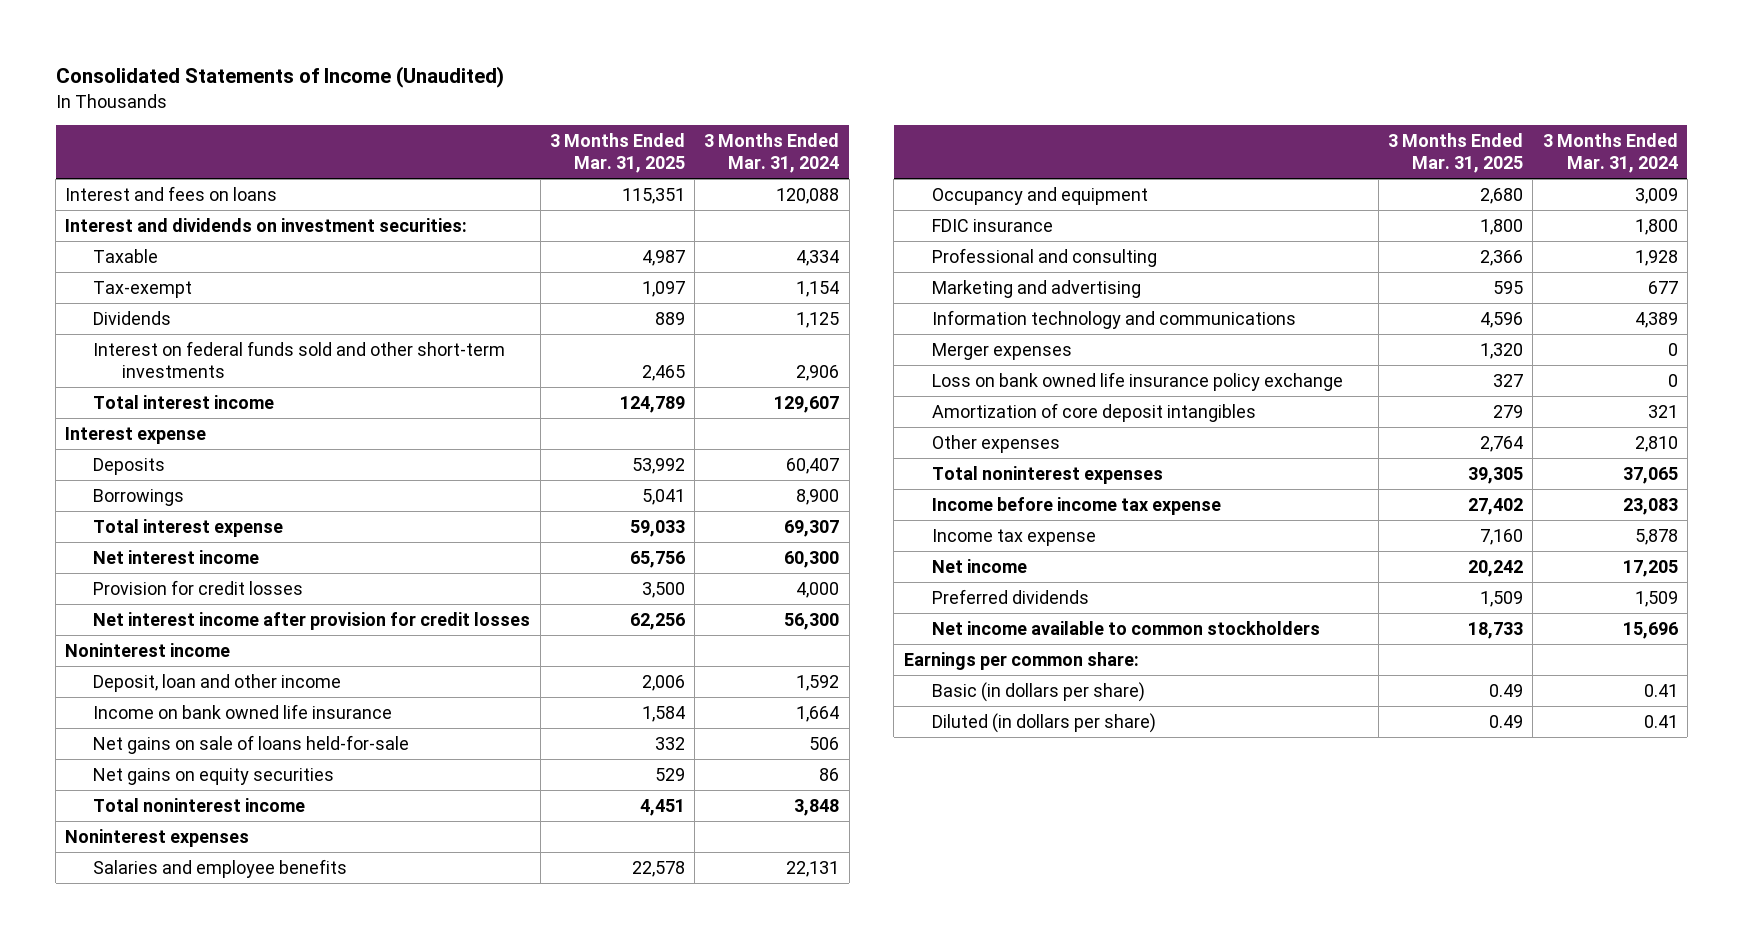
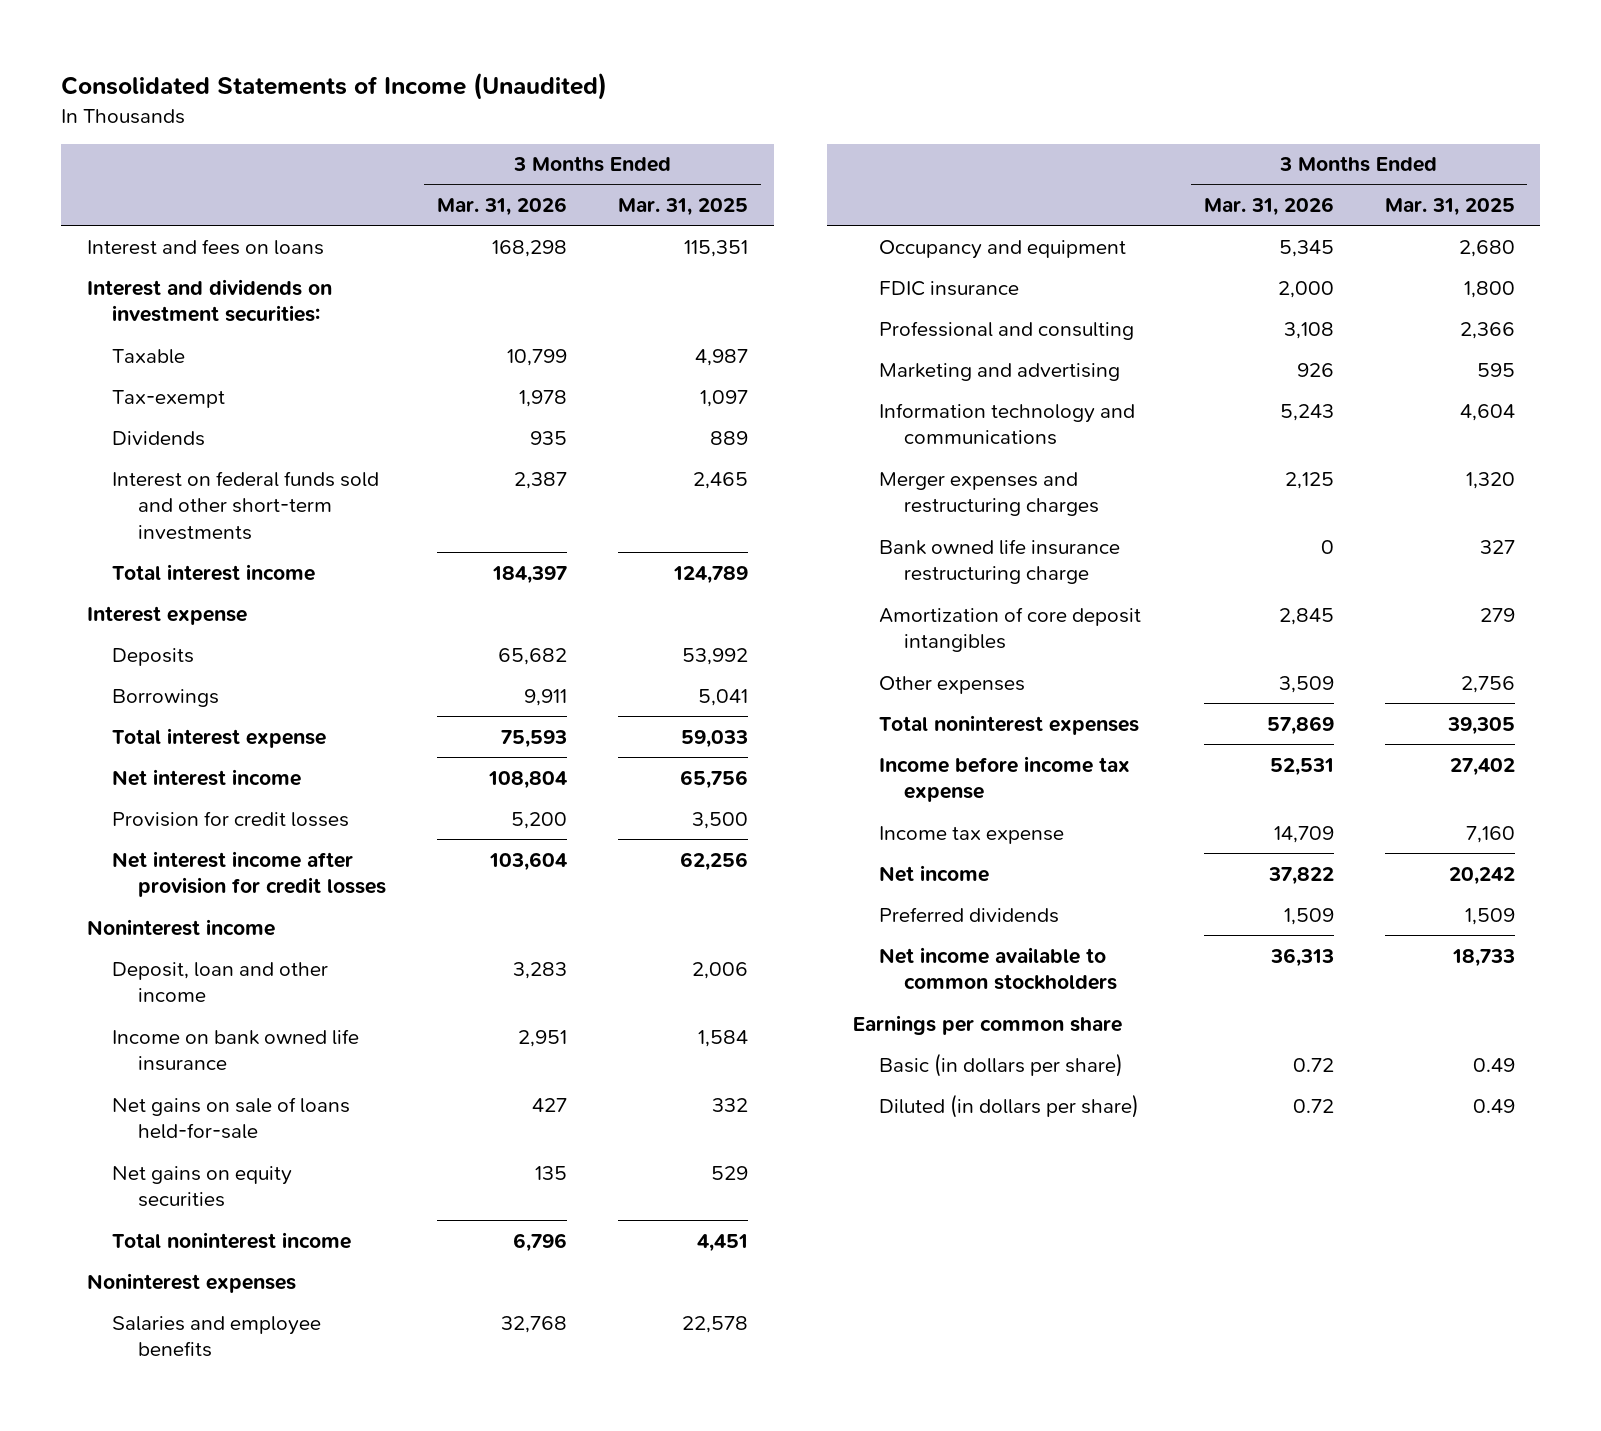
[704,133,840,174] 3 Months Ended Mar. 31, 2024 -> none
none -> [437,197,568,217] Mar. 31, 2026
[1480,311,1524,328] 4,596 -> [1459,403,1515,421] 4,604
[931,342,1072,360] Merger expenses -> [878,471,1100,517] Merger expenses and restructuring charges
[931,371,1343,391] Loss on bank owned life insurance policy exchange -> [878,538,1120,585] Bank owned life insurance restructuring charge
[1480,435,1524,452] 2,764 -> [1460,675,1515,693] 2,756
[903,651,1139,670] Earnings per common share: -> [852,1014,1122,1035] Earnings per common share

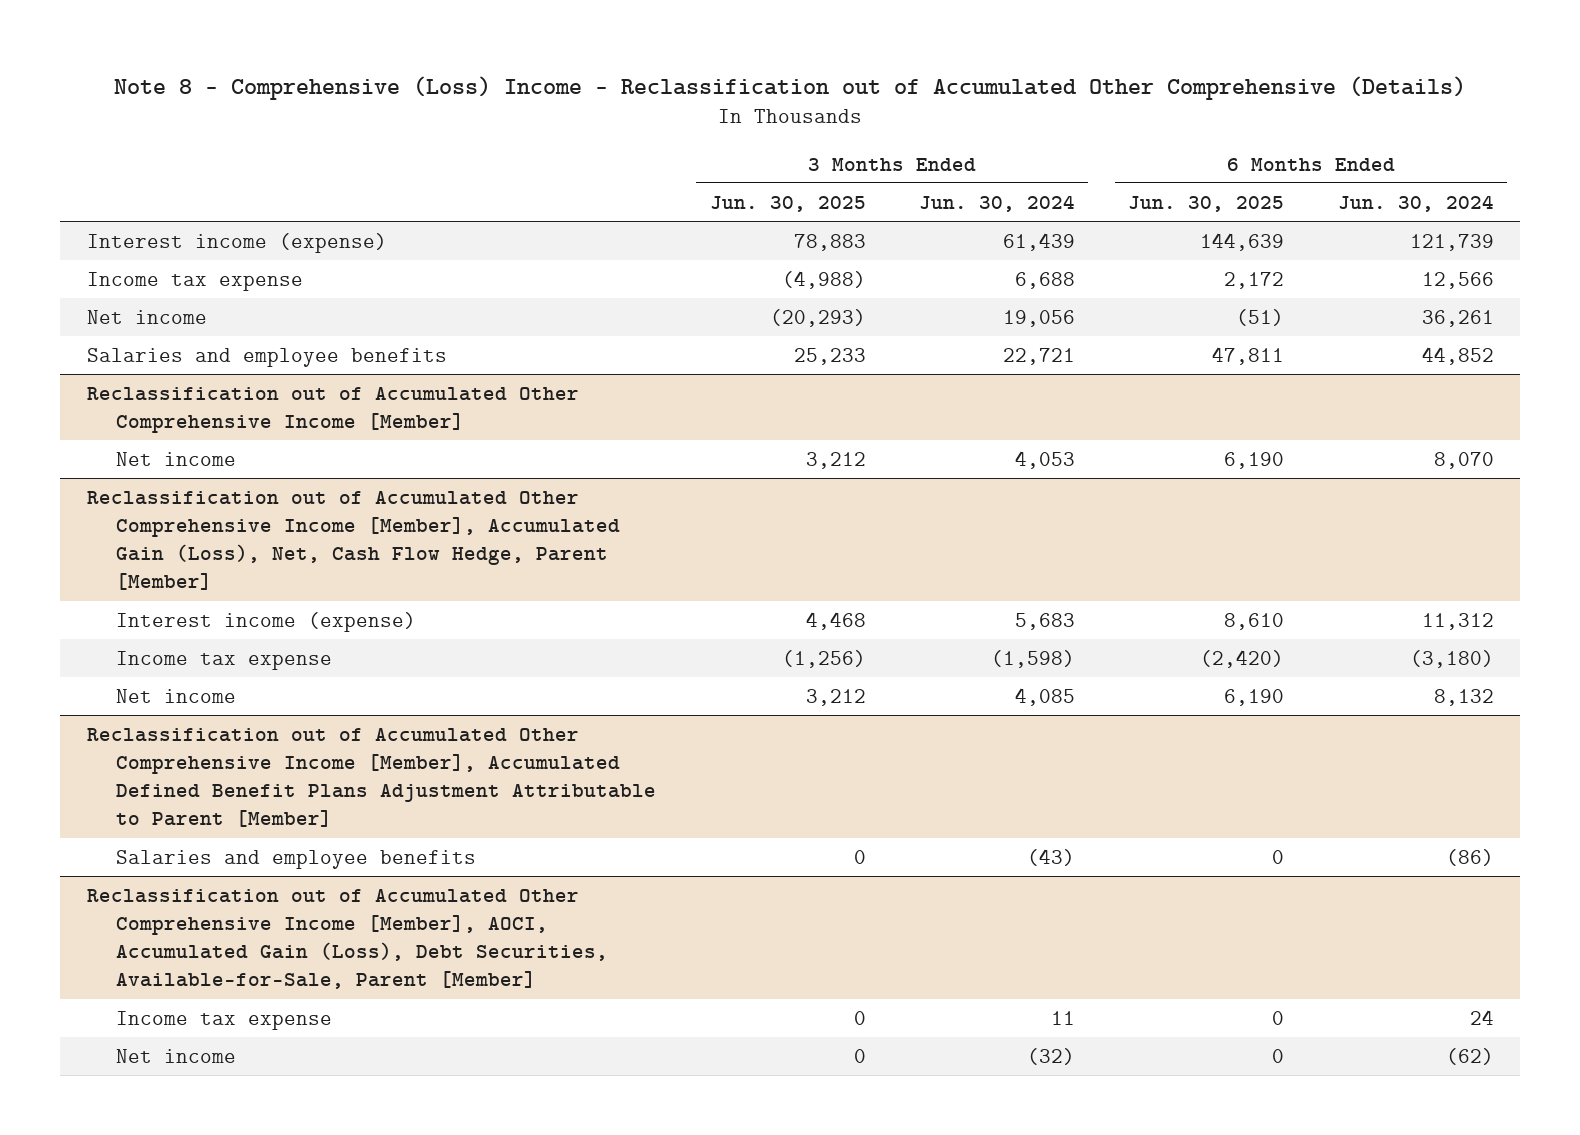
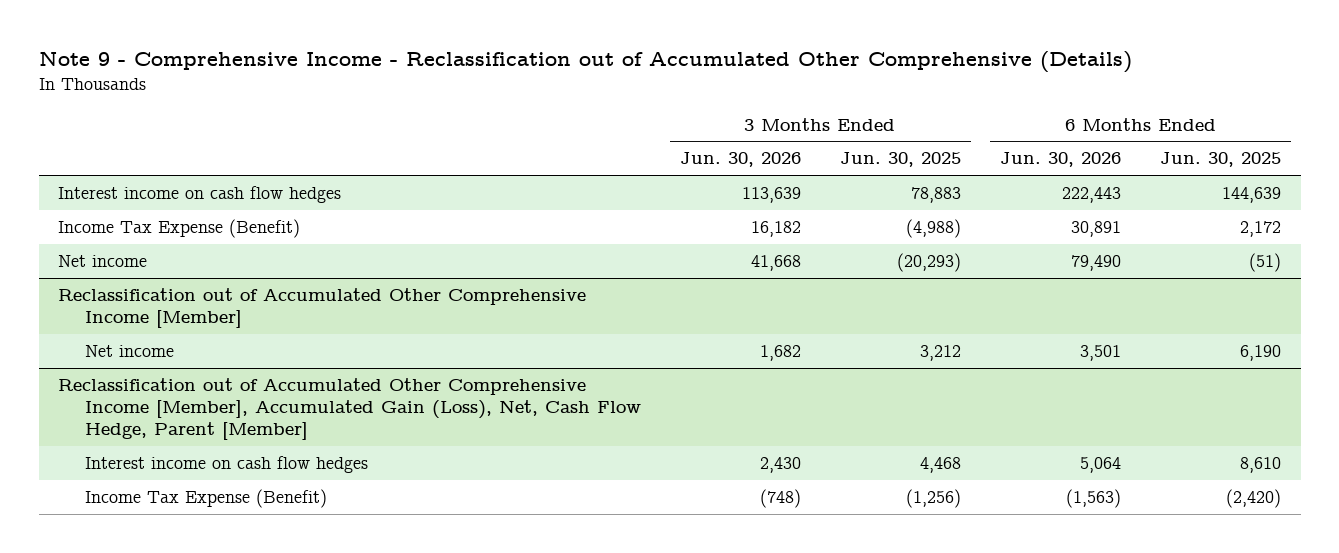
[114,75,1467,100] Note 8 - Comprehensive (Loss) Income - Reclassification out of Accumulated Other Comprehensive (Details) -> [38,51,1132,74] Note 9 - Comprehensive Income - Reclassification out of Accumulated Other Comprehensive (Details)
[919,194,1076,212] Jun. 30, 2024 -> none
[1337,194,1494,212] Jun. 30, 2024 -> none
none -> [679,152,801,168] Jun. 30, 2026
none -> [1000,152,1122,168] Jun. 30, 2026
[86,232,387,253] Interest income (expense) -> [58,185,342,203] Interest income on cash flow hedges
[86,271,303,291] Income tax expense -> [58,218,301,238] Income Tax Expense (Benefit)
[86,347,447,367] Salaries and employee benefits -> none
[116,688,237,703] Net income -> none
[86,727,657,828] Reclassification out of Accumulated Other Comprehensive Income [Member], Accumulated Defined Benefit Plans Adjustment Attributable to Parent [Member] -> none
[116,849,477,869] Salaries and employee benefits -> none
[86,888,609,990] Reclassification out of Accumulated Other Comprehensive Income [Member], AOCI, Accumulated Gain (Loss), Debt Securities, Available-for-Sale, Parent [Member] -> none
[116,1010,333,1030] Income tax expense -> none
[116,1048,237,1063] Net income -> none
[116,611,417,632] Interest income (expense) -> [84,455,368,473] Interest income on cash flow hedges
[116,650,333,670] Income tax expense -> [84,488,327,508] Income Tax Expense (Benefit)

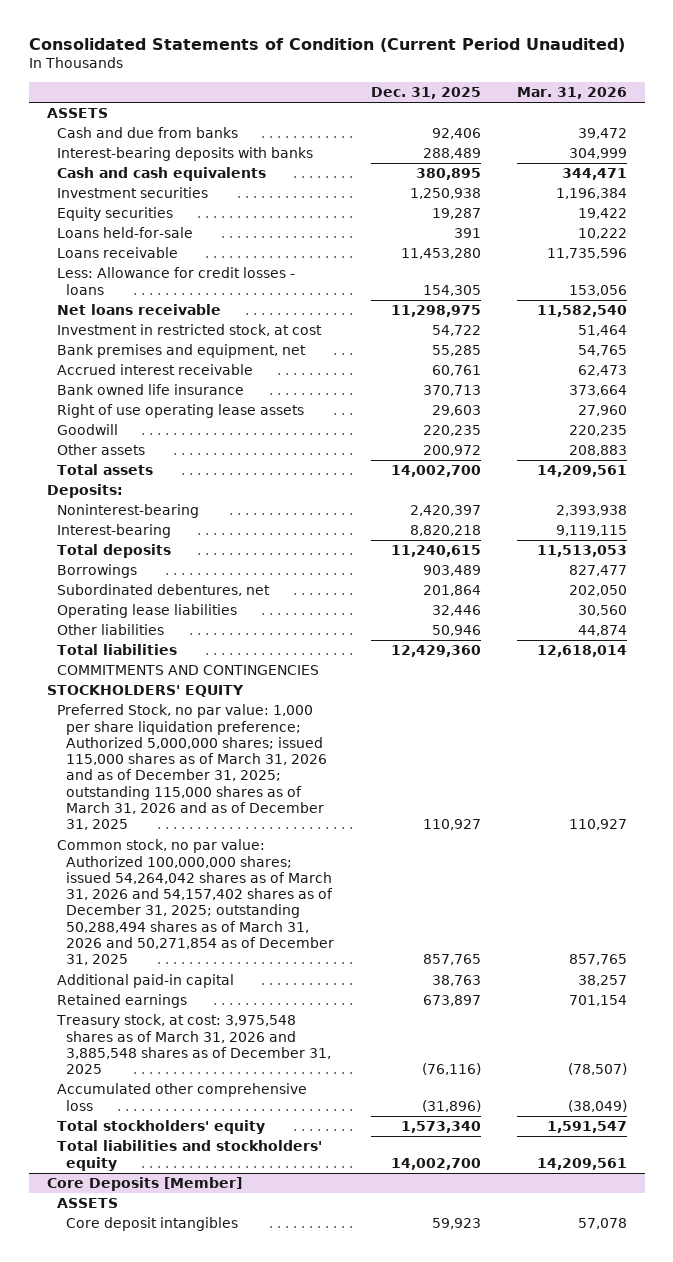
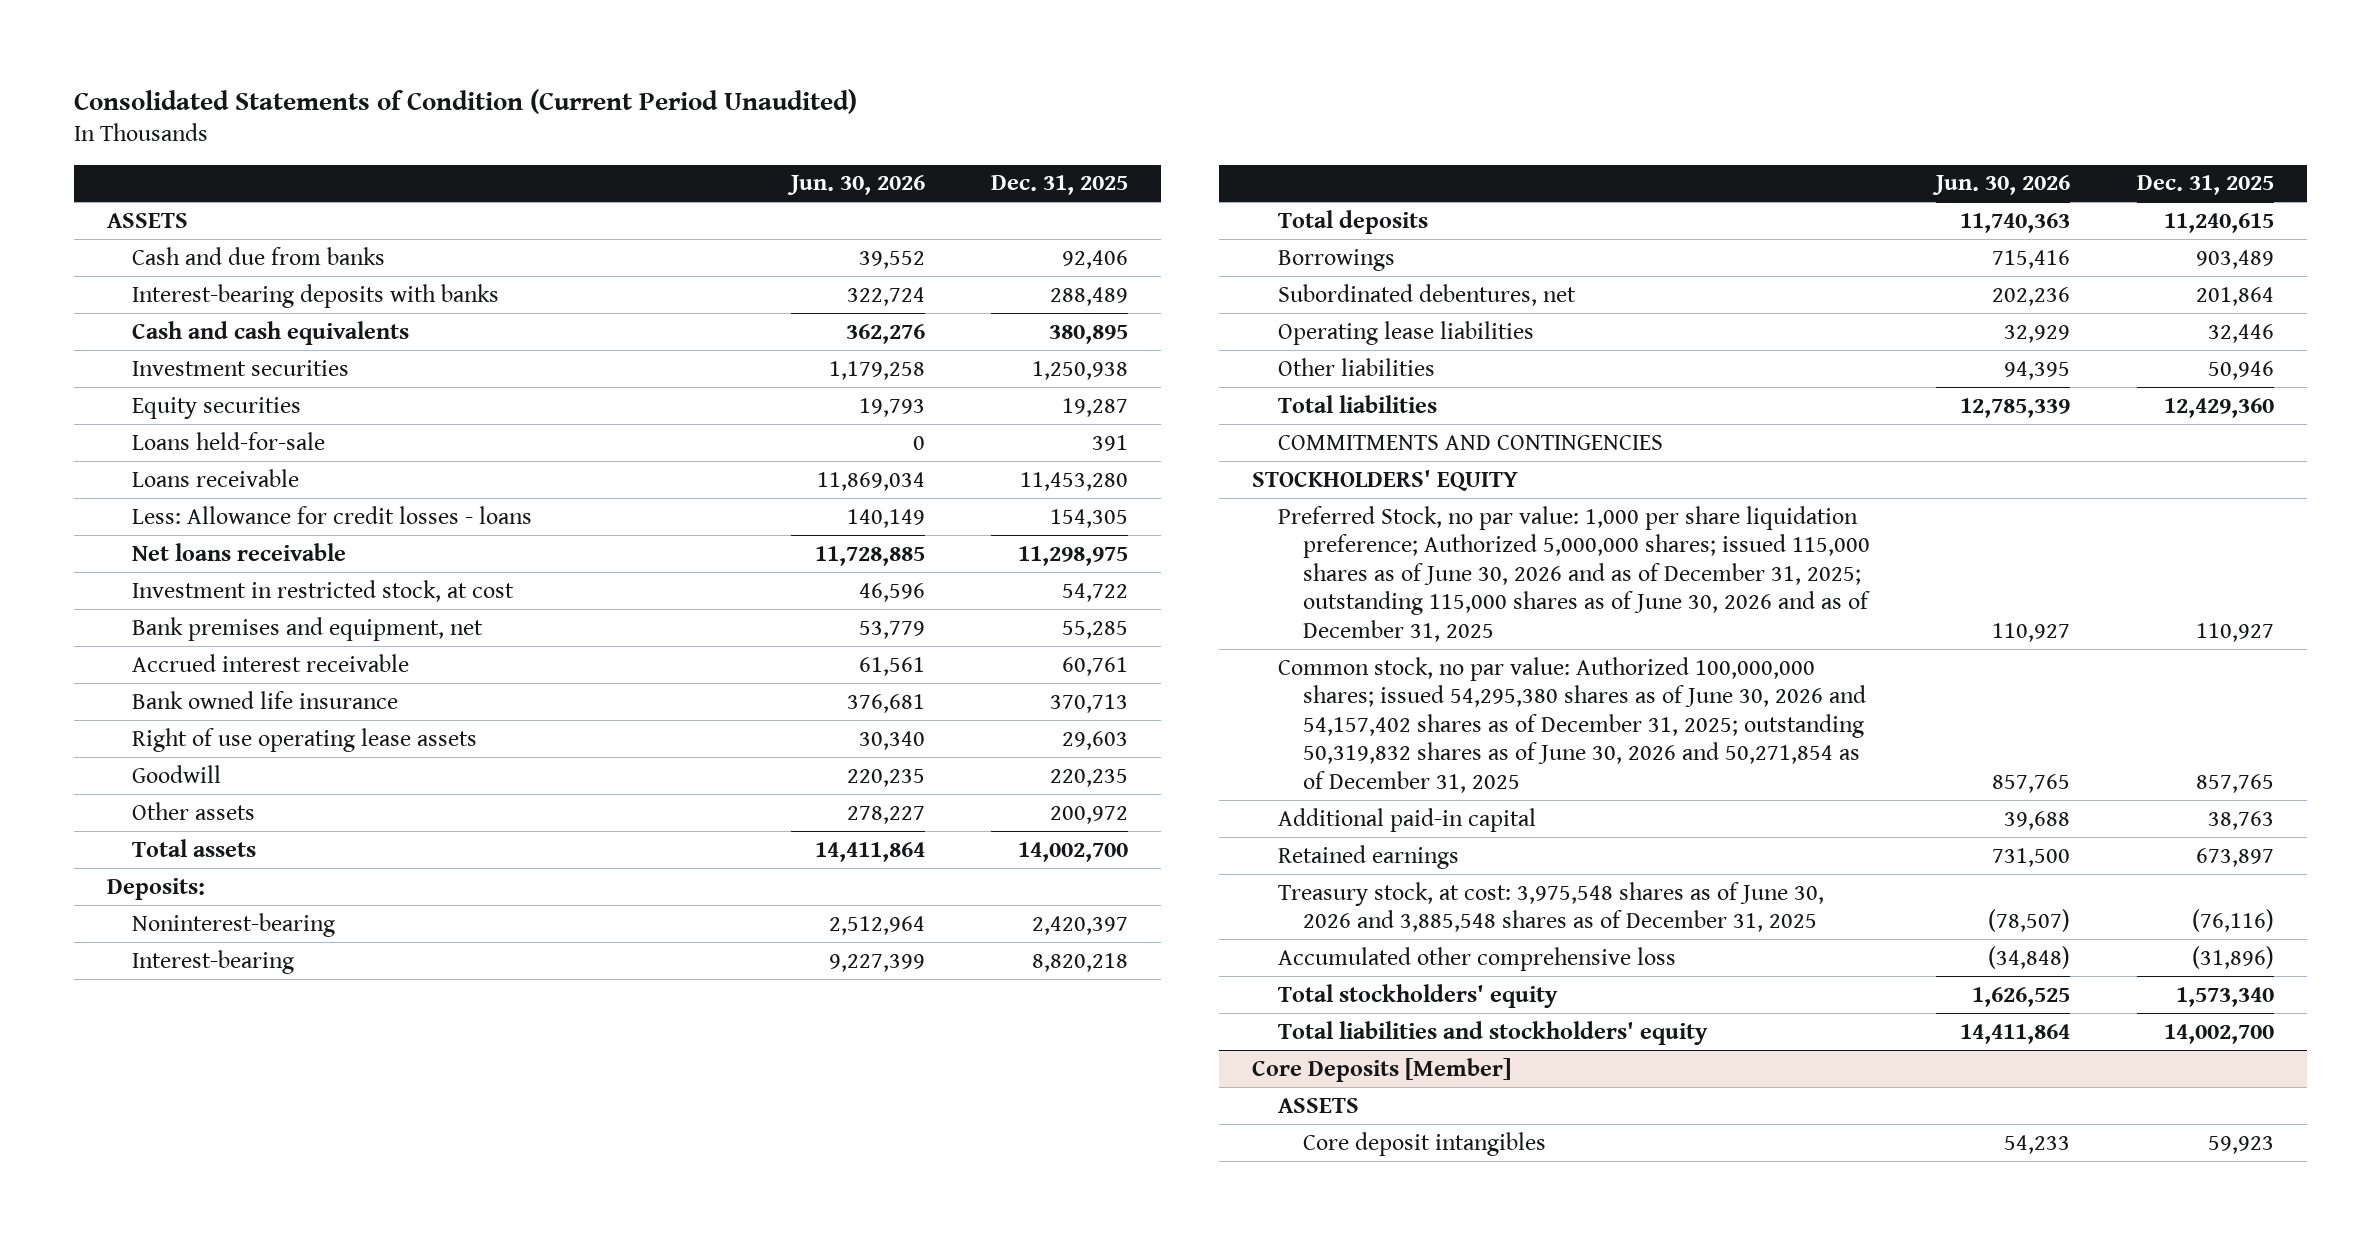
[516,86,627,99] Mar. 31, 2026 -> none
none -> [786,175,925,196] Jun. 30, 2026
[56,704,328,831] Preferred Stock, no par value: 1,000 per share liquidation preference; Authorized 5,000,000 shares; issued 115,000 shares as of March 31, 2026 and as of December 31, 2025; outstanding 115,000 shares as of March 31, 2026 and as of December 31, 2025 -> [1277,505,1871,642] Preferred Stock, no par value: 1,000 per share liquidation preference; Authorized 5,000,000 shares; issued 115,000 shares as of June 30, 2026 and as of December 31, 2025; outstanding 115,000 shares as of June 30, 2026 and as of December 31, 2025
[56,839,335,966] Common stock, no par value: Authorized 100,000,000 shares; issued 54,264,042 shares as of March 31, 2026 and 54,157,402 shares as of December 31, 2025; outstanding 50,288,494 shares as of March 31, 2026 and 50,271,854 as of December 31, 2025 -> [1277,656,1867,793] Common stock, no par value: Authorized 100,000,000 shares; issued 54,295,380 shares as of June 30, 2026 and 54,157,402 shares as of December 31, 2025; outstanding 50,319,832 shares as of June 30, 2026 and 50,271,854 as of December 31, 2025
[55,1014,332,1075] Treasury stock, at cost: 3,975,548 shares as of March 31, 2026 and 3,885,548 shares as of December 31, 2025 -> [1277,881,1824,933] Treasury stock, at cost: 3,975,548 shares as of June 30, 2026 and 3,885,548 shares as of December 31, 2025

